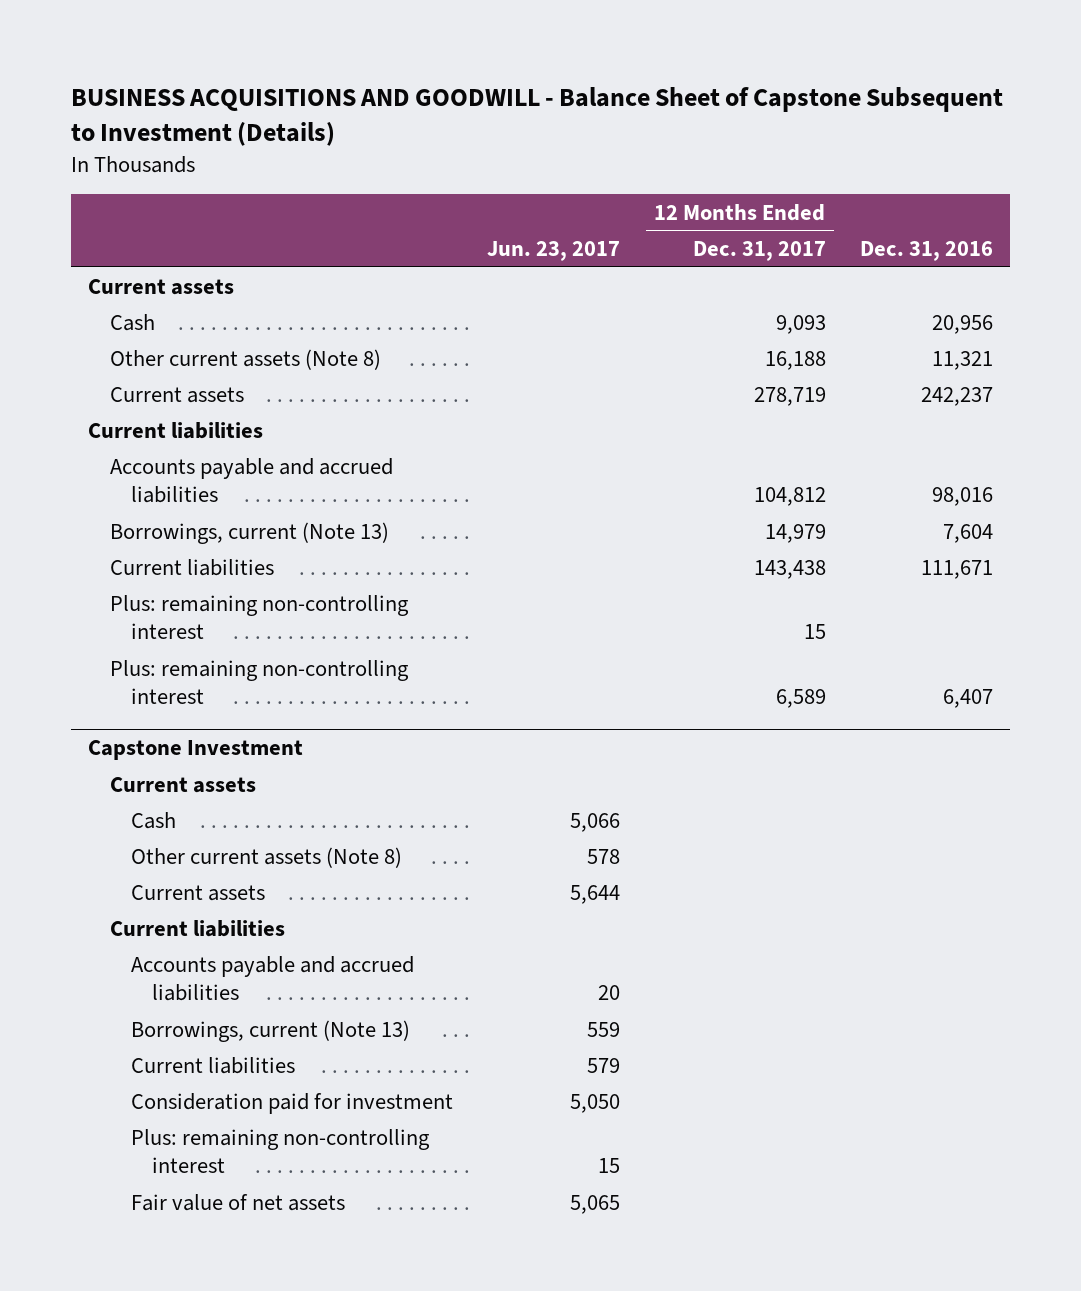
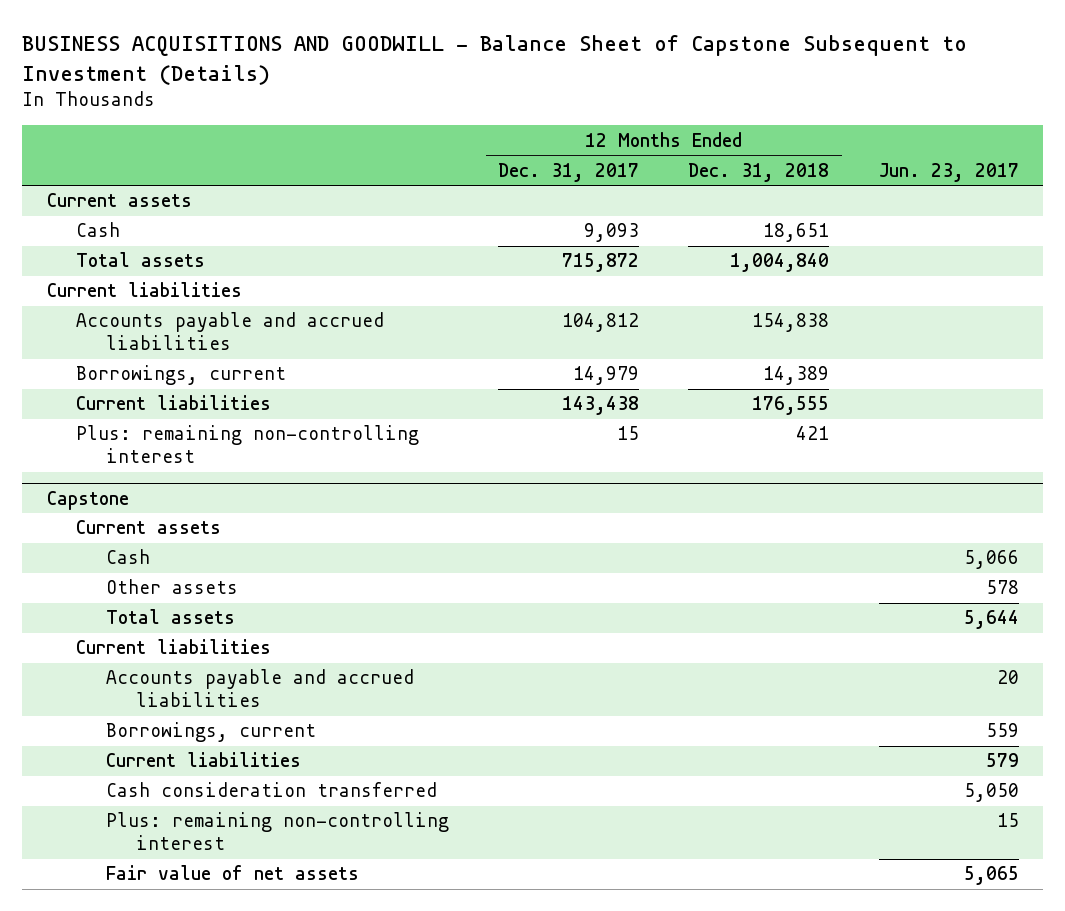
[860,241,994,262] Dec. 31, 2016 -> none
none -> [688,162,830,182] Dec. 31, 2018
[109,348,381,370] Other current assets (Note 8) -> none
[109,386,244,403] Current assets -> none
none -> [76,252,206,268] Total assets
[109,521,389,544] Borrowings, current (Note 13) -> [76,365,287,386] Borrowings, current
[109,659,409,705] Plus: remaining non-controlling interest -> none
[88,739,304,760] Capstone Investment -> [46,490,129,510] Capstone
[131,846,403,868] Other current assets (Note 8) -> [106,579,239,595] Other assets
[131,884,266,901] Current assets -> [106,609,236,625] Total assets
[131,1019,411,1042] Borrowings, current (Note 13) -> [106,722,317,743] Borrowings, current
[131,1092,454,1114] Consideration paid for investment -> [106,782,438,798] Cash consideration transferred

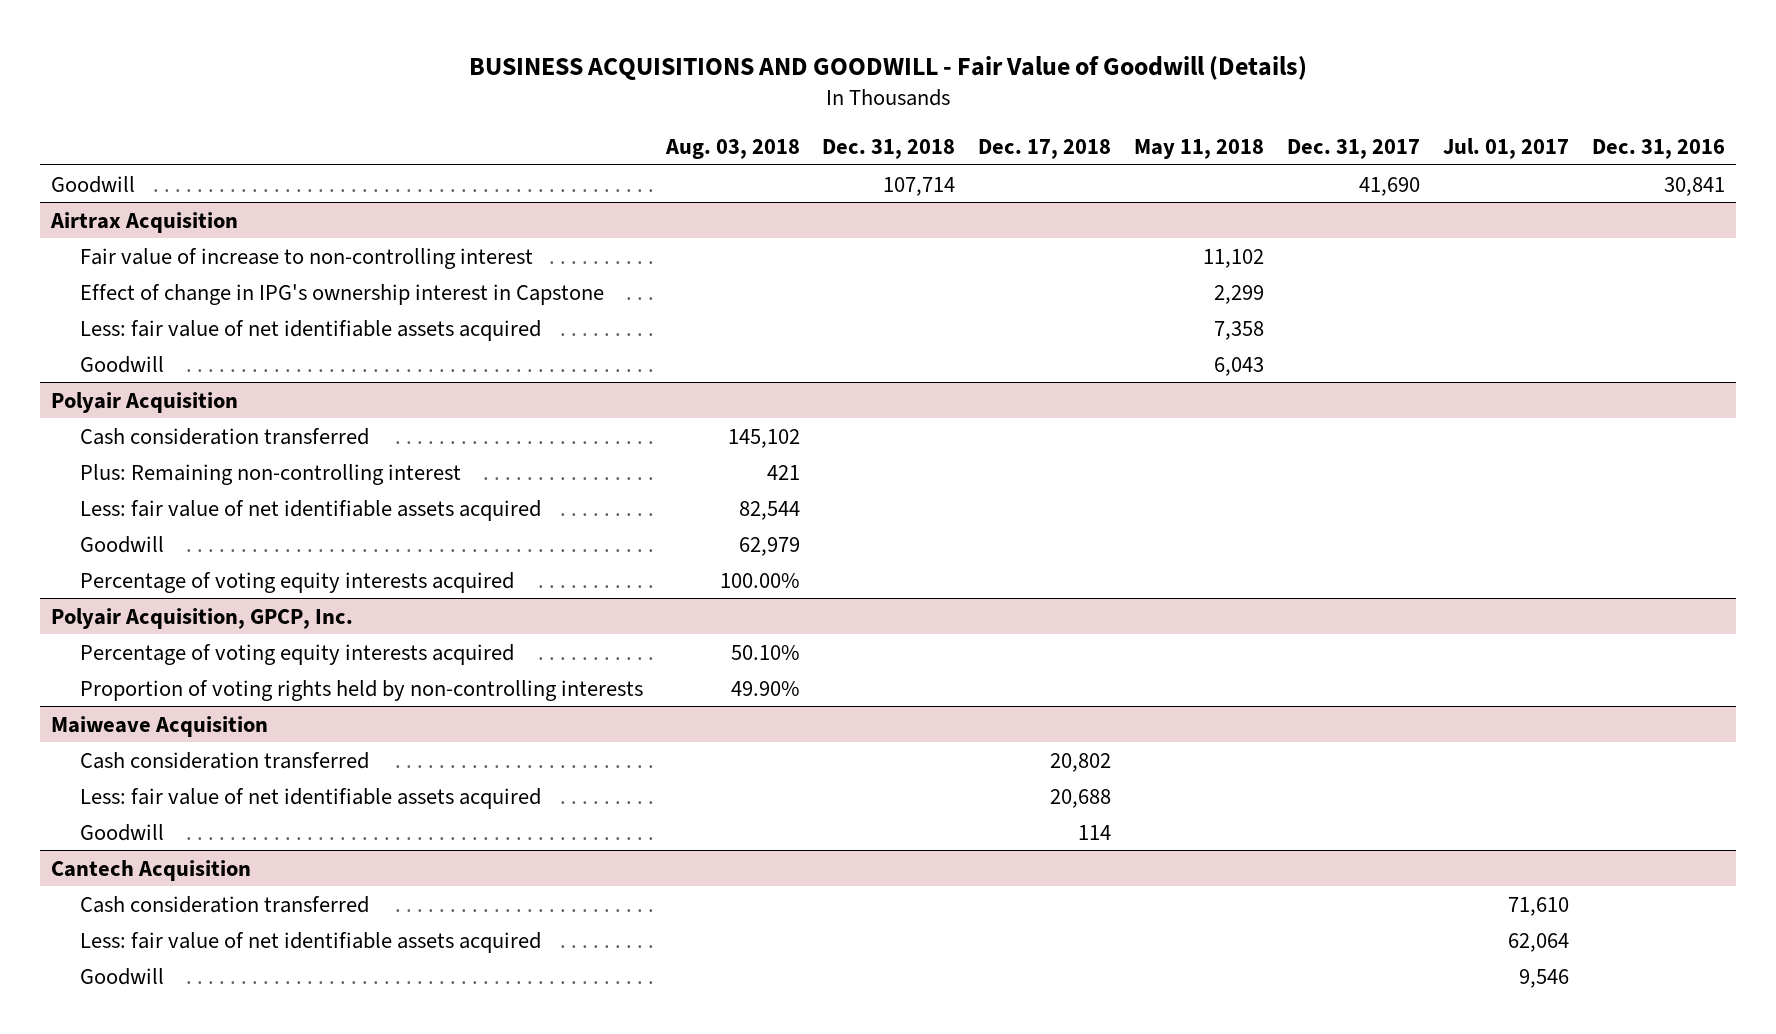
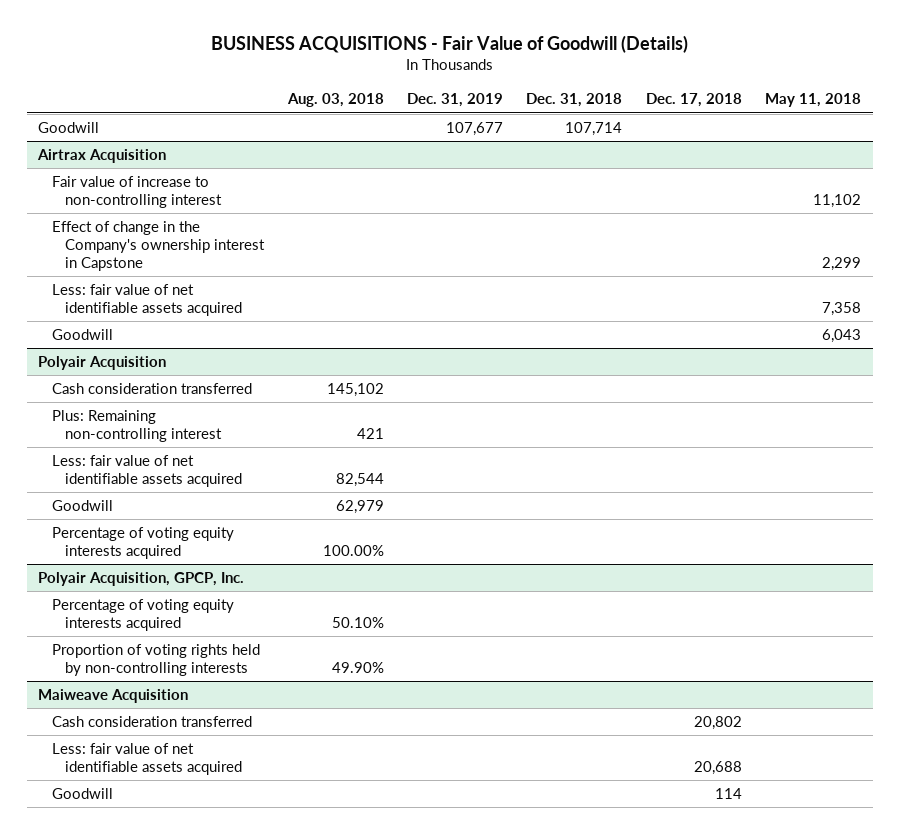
[469,55,1308,80] BUSINESS ACQUISITIONS AND GOODWILL - Fair Value of Goodwill (Details) -> [210,35,688,54] BUSINESS ACQUISITIONS - Fair Value of Goodwill (Details)
[1287,138,1421,159] Dec. 31, 2017 -> none
[1442,137,1569,159] Jul. 01, 2017 -> none
[1591,138,1725,159] Dec. 31, 2016 -> none
none -> [406,93,503,108] Dec. 31, 2019
[79,283,604,305] Effect of change in IPG's ownership interest in Capstone -> [51,220,266,271] Effect of change in the Company's ownership interest in Capstone
[51,859,252,881] Cantech Acquisition -> none
[79,895,369,913] Cash consideration transferred -> none
[79,931,541,953] Less: fair value of net identifiable assets acquired -> none
[79,967,164,985] Goodwill -> none

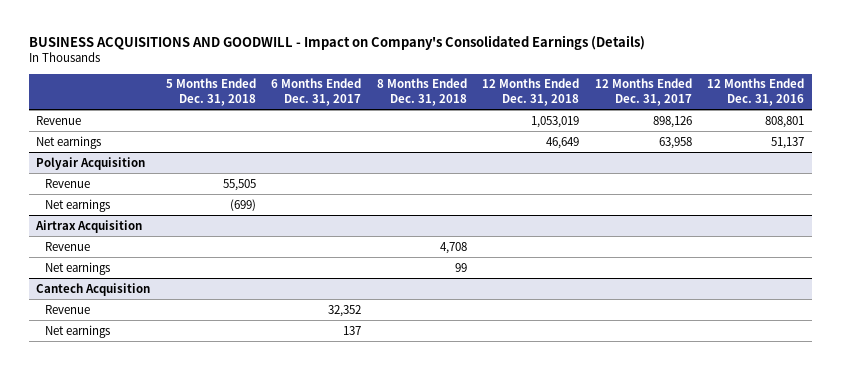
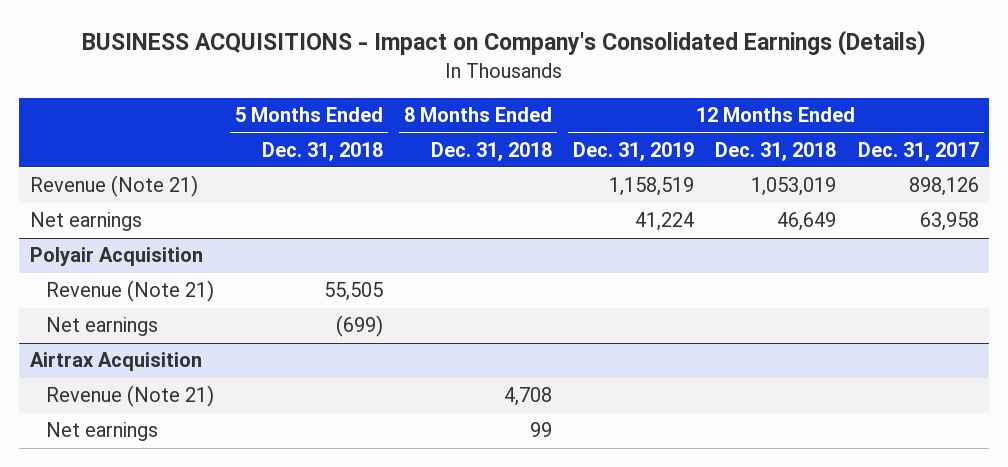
[28,34,645,50] BUSINESS ACQUISITIONS AND GOODWILL - Impact on Company's Consolidated Earnings (Details) -> [82,30,927,57] BUSINESS ACQUISITIONS - Impact on Company's Consolidated Earnings (Details)
[271,78,362,106] 6 Months Ended Dec. 31, 2017 -> none
[707,78,805,106] 12 Months Ended Dec. 31, 2016 -> none
none -> [573,141,695,161] Dec. 31, 2019
[36,115,82,125] Revenue -> [29,175,198,198] Revenue (Note 21)
[45,178,91,188] Revenue -> [45,280,214,303] Revenue (Note 21)
[45,241,91,251] Revenue -> [45,385,214,408] Revenue (Note 21)
[36,282,151,296] Cantech Acquisition -> none
[45,304,91,314] Revenue -> none
[45,324,111,338] Net earnings -> none

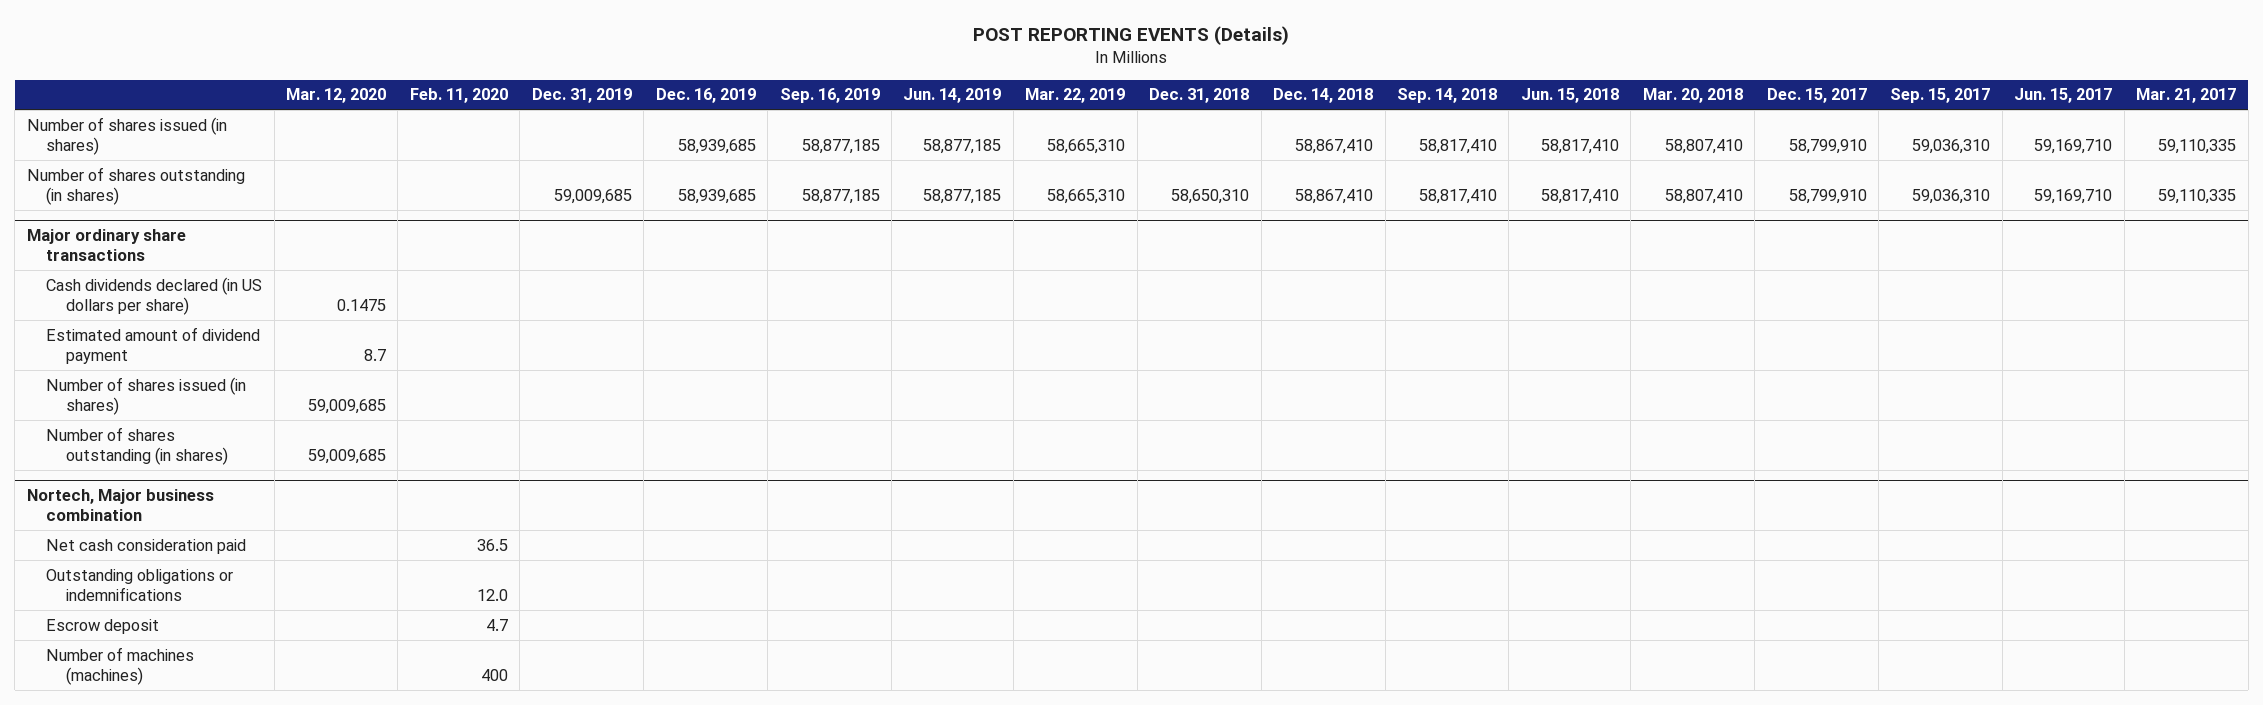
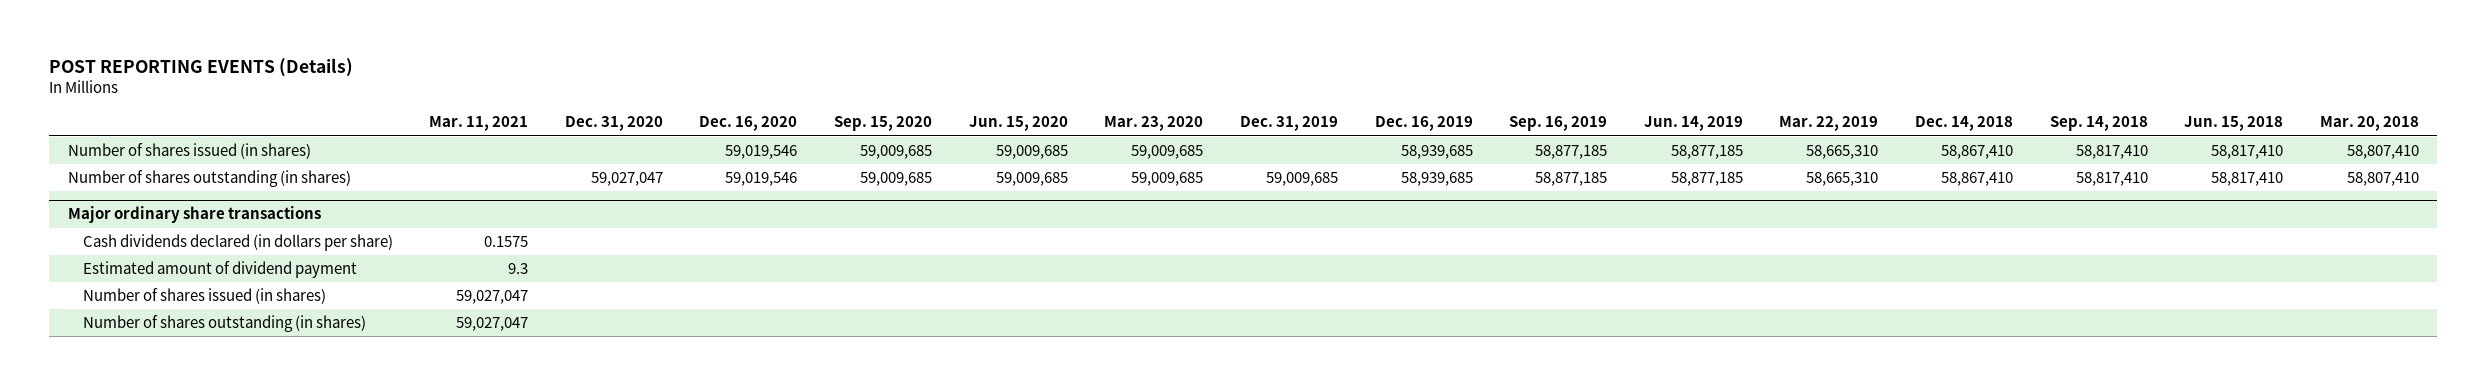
[285,88,386,104] Mar. 12, 2020 -> none
[409,88,508,104] Feb. 11, 2020 -> none
[1149,88,1250,104] Dec. 31, 2018 -> none
[1766,88,1867,104] Dec. 15, 2017 -> none
[1890,88,1991,104] Sep. 15, 2017 -> none
[2014,88,2113,104] Jun. 15, 2017 -> none
[2136,88,2237,104] Mar. 21, 2017 -> none
none -> [429,116,529,132] Mar. 11, 2021
none -> [564,116,663,132] Dec. 31, 2020
none -> [699,116,798,132] Dec. 16, 2020
none -> [834,116,933,132] Sep. 15, 2020
none -> [968,116,1068,132] Jun. 15, 2020
none -> [1104,116,1204,132] Mar. 23, 2020
[46,276,263,316] Cash dividends declared (in US dollars per share) -> [82,234,393,252] Cash dividends declared (in dollars per share)
[26,488,214,522] Nortech, Major business combination -> none
[46,538,247,554] Net cash consideration paid -> none
[46,568,234,602] Outstanding obligations or indemnifications -> none
[46,618,160,634] Escrow deposit -> none
[46,646,195,686] Number of machines (machines) -> none

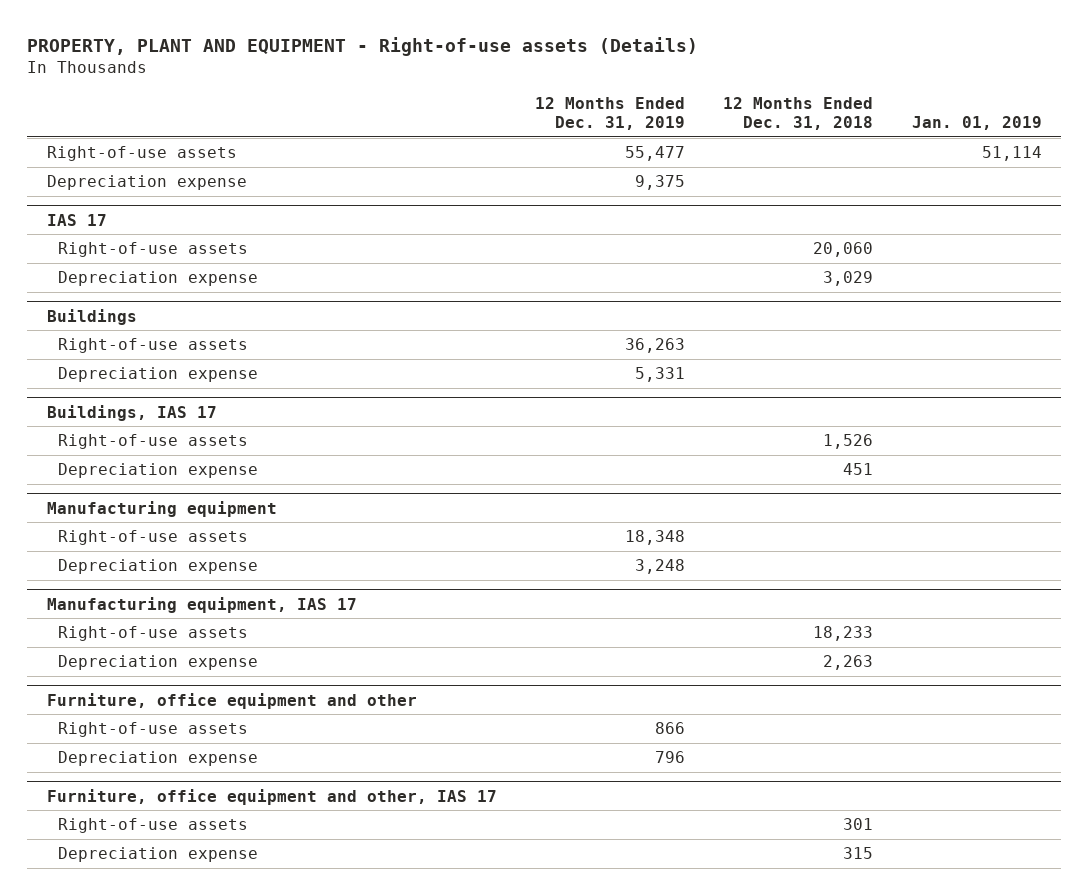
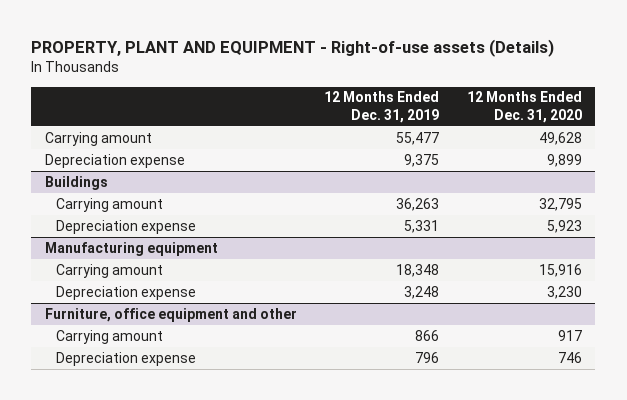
[723,97,874,130] 12 Months Ended Dec. 31, 2018 -> none
[911,115,1042,130] Jan. 01, 2019 -> none
none -> [466,91,582,124] 12 Months Ended Dec. 31, 2020
[46,146,237,162] Right-of-use assets -> [44,131,152,146] Carrying amount
[46,213,107,226] IAS 17 -> none
[57,242,248,258] Right-of-use assets -> none
[57,271,258,287] Depreciation expense -> none
[57,338,248,354] Right-of-use assets -> [56,197,164,212] Carrying amount
[46,404,217,421] Buildings, IAS 17 -> none
[57,434,248,450] Right-of-use assets -> none
[57,463,258,479] Depreciation expense -> none
[57,530,248,546] Right-of-use assets -> [56,263,164,278] Carrying amount
[46,596,357,613] Manufacturing equipment, IAS 17 -> none
[57,626,248,642] Right-of-use assets -> none
[57,655,258,671] Depreciation expense -> none
[57,722,248,738] Right-of-use assets -> [56,329,164,344] Carrying amount
[46,788,497,805] Furniture, office equipment and other, IAS 17 -> none
[57,818,248,834] Right-of-use assets -> none
[57,847,258,863] Depreciation expense -> none

